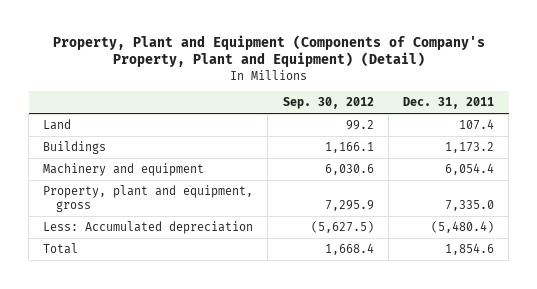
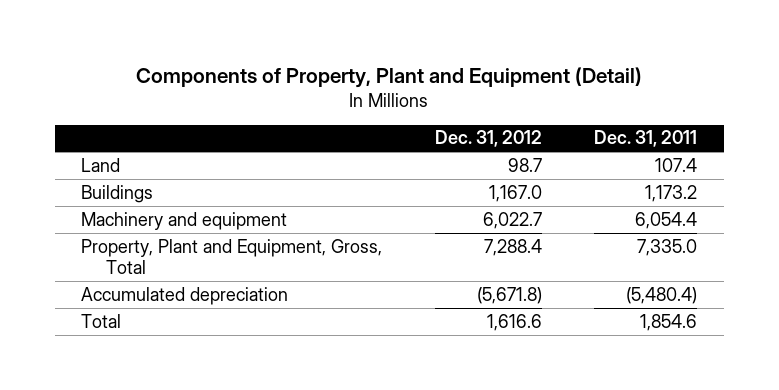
[52,34,485,68] Property, Plant and Equipment (Components of Company's Property, Plant and Equipment) (Detail) -> [136,66,643,88] Components of Property, Plant and Equipment (Detail)
[282,97,374,110] Sep. 30, 2012 -> none
none -> [434,130,542,148] Dec. 31, 2012
[43,184,254,213] Property, plant and equipment, gross -> [81,238,383,275] Property, Plant and Equipment, Gross, Total
[43,220,254,234] Less: Accumulated depreciation -> [81,286,289,305] Accumulated depreciation

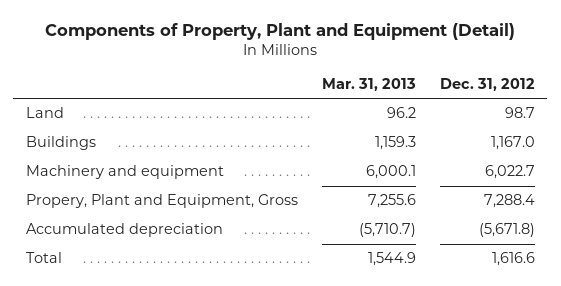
[594,130,698,148] Dec. 31, 2011 -> none
none -> [321,77,416,91] Mar. 31, 2013
[81,238,383,275] Property, Plant and Equipment, Gross, Total -> [25,194,298,209] Propery, Plant and Equipment, Gross

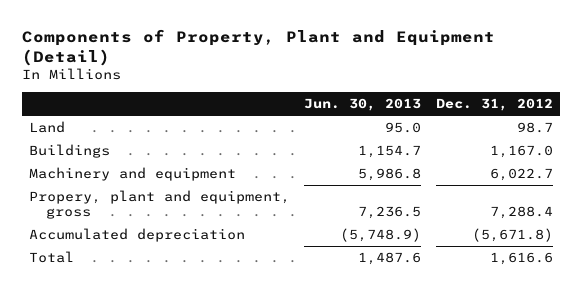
[321,77,416,91] Mar. 31, 2013 -> none
none -> [304,98,422,112] Jun. 30, 2013
[25,194,298,209] Propery, Plant and Equipment, Gross -> [28,190,290,219] Propery, plant and equipment, gross

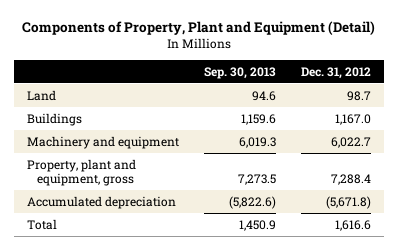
[304,98,422,112] Jun. 30, 2013 -> none
none -> [203,66,276,79] Sep. 30, 2013
[28,190,290,219] Propery, plant and equipment, gross -> [26,158,136,186] Property, plant and equipment, gross

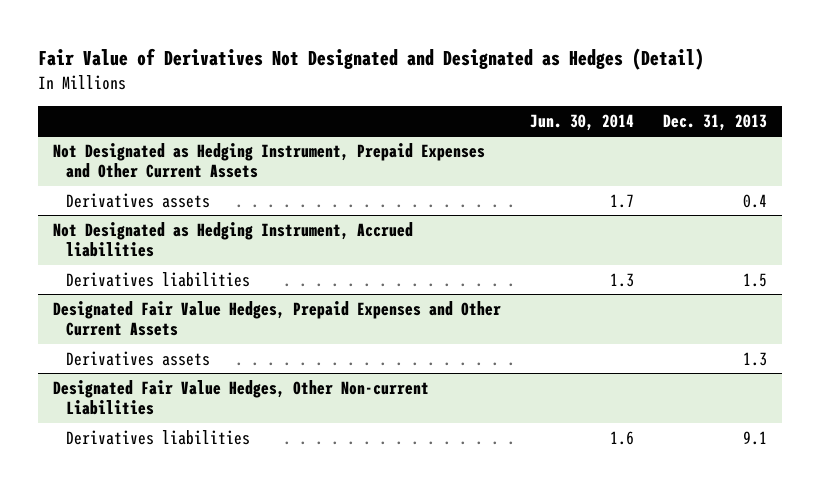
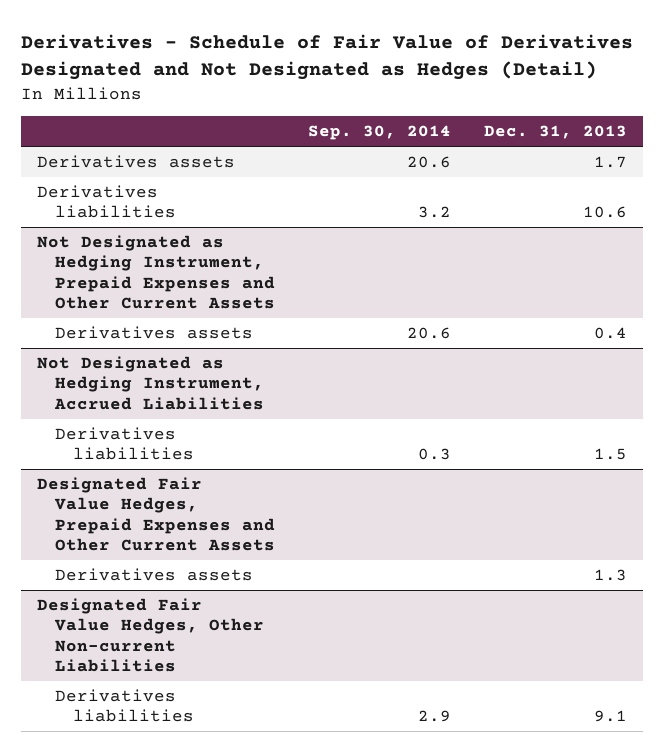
[38,48,705,71] Fair Value of Derivatives Not Designated and Designated as Hedges (Detail) -> [20,33,633,80] Derivatives - Schedule of Fair Value of Derivatives Designated and Not Designated as Hedges (Detail)
[529,114,634,132] Jun. 30, 2014 -> none
none -> [308,125,452,141] Sep. 30, 2014
none -> [36,155,235,169] Derivatives assets
none -> [36,185,177,219] Derivatives liabilities
[52,221,413,258] Not Designated as Hedging Instrument, Accrued liabilities -> [36,356,265,410] Not Designated as Hedging Instrument, Accrued Liabilities

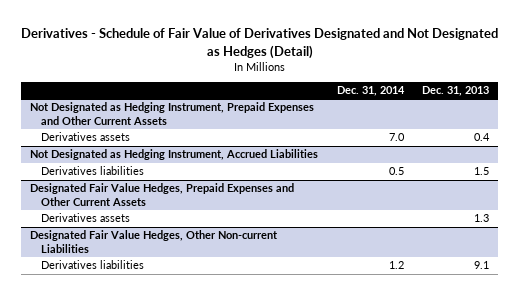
[308,125,452,141] Sep. 30, 2014 -> none
none -> [336,86,405,97] Dec. 31, 2014
[36,155,235,169] Derivatives assets -> none
[36,185,177,219] Derivatives liabilities -> none

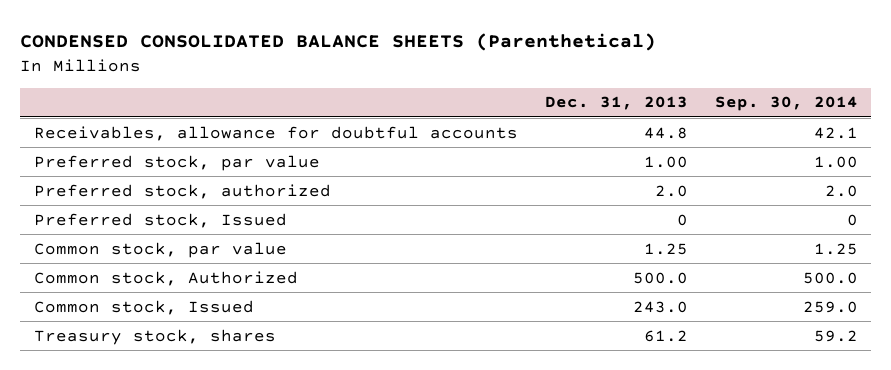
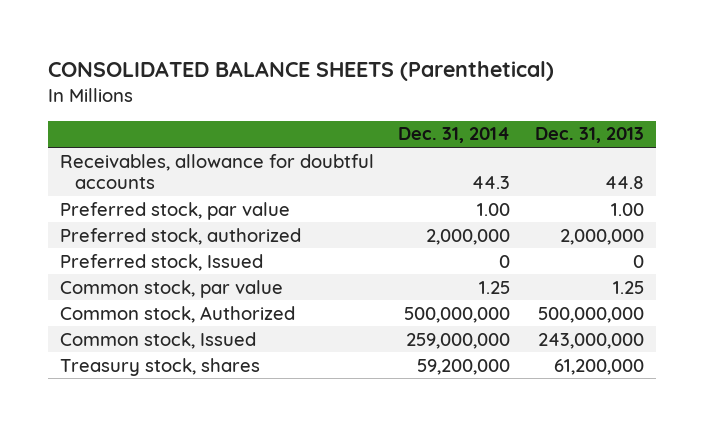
[20,33,657,52] CONDENSED CONSOLIDATED BALANCE SHEETS (Parenthetical) -> [47,60,554,81] CONSOLIDATED BALANCE SHEETS (Parenthetical)
[714,96,858,112] Sep. 30, 2014 -> none
none -> [398,127,511,144] Dec. 31, 2014
[654,184,688,197] 2.0 -> [559,228,644,245] 2,000,000
[632,271,688,284] 500.0 -> [537,306,644,323] 500,000,000
[632,300,688,313] 243.0 -> [537,332,644,349] 243,000,000
[643,329,688,342] 61.2 -> [553,358,644,375] 61,200,000

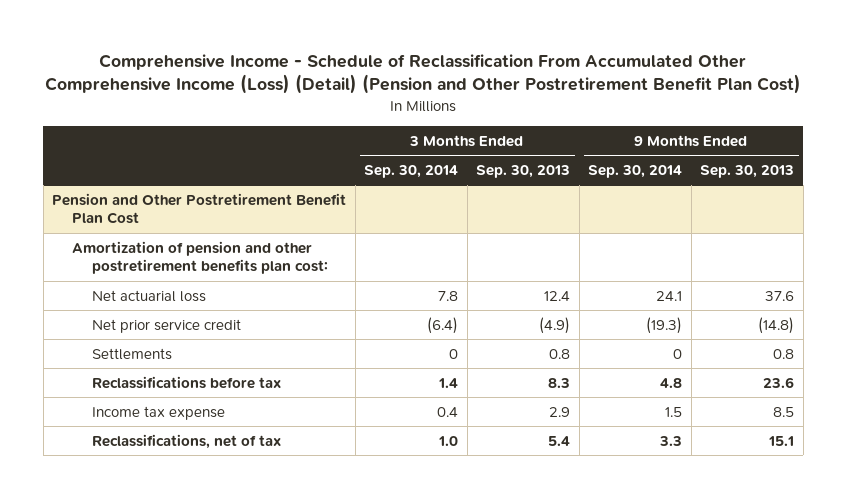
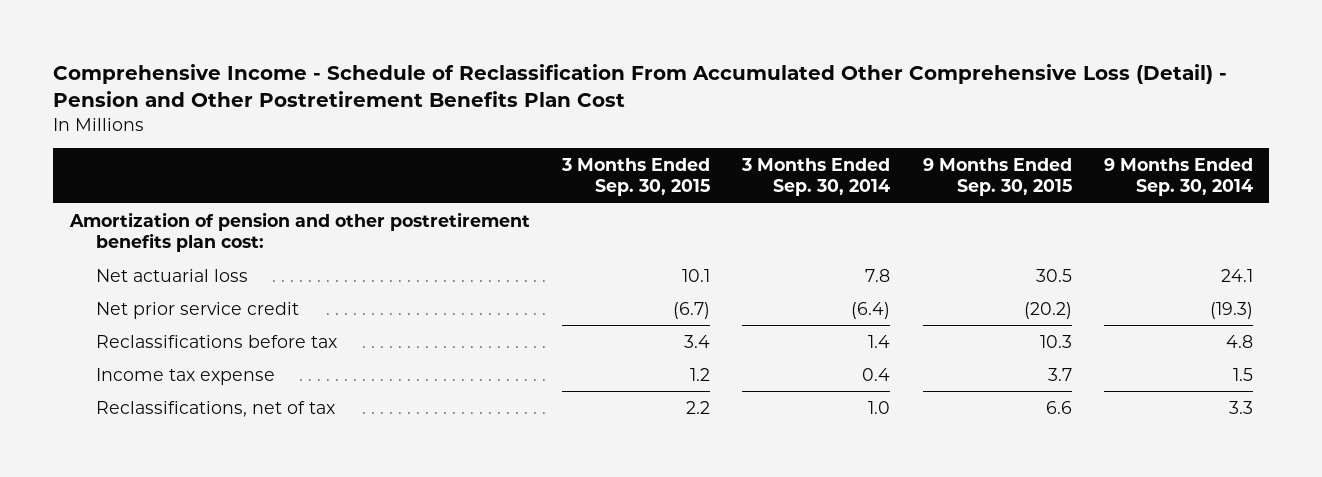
[45,53,802,95] Comprehensive Income - Schedule of Reclassification From Accumulated Other Comprehensive Income (Loss) (Detail) (Pension and Other Postretirement Benefit Plan Cost) -> [53,64,1228,108] Comprehensive Income - Schedule of Reclassification From Accumulated Other Comprehensive Loss (Detail) - Pension and Other Postretirement Benefits Plan Cost
[476,164,571,178] Sep. 30, 2013 -> none
[700,164,795,178] Sep. 30, 2013 -> none
none -> [560,157,710,197] 3 Months Ended Sep. 30, 2015
none -> [922,157,1072,197] 9 Months Ended Sep. 30, 2015
[52,192,347,225] Pension and Other Postretirement Benefit Plan Cost -> none
[92,347,173,360] Settlements -> none

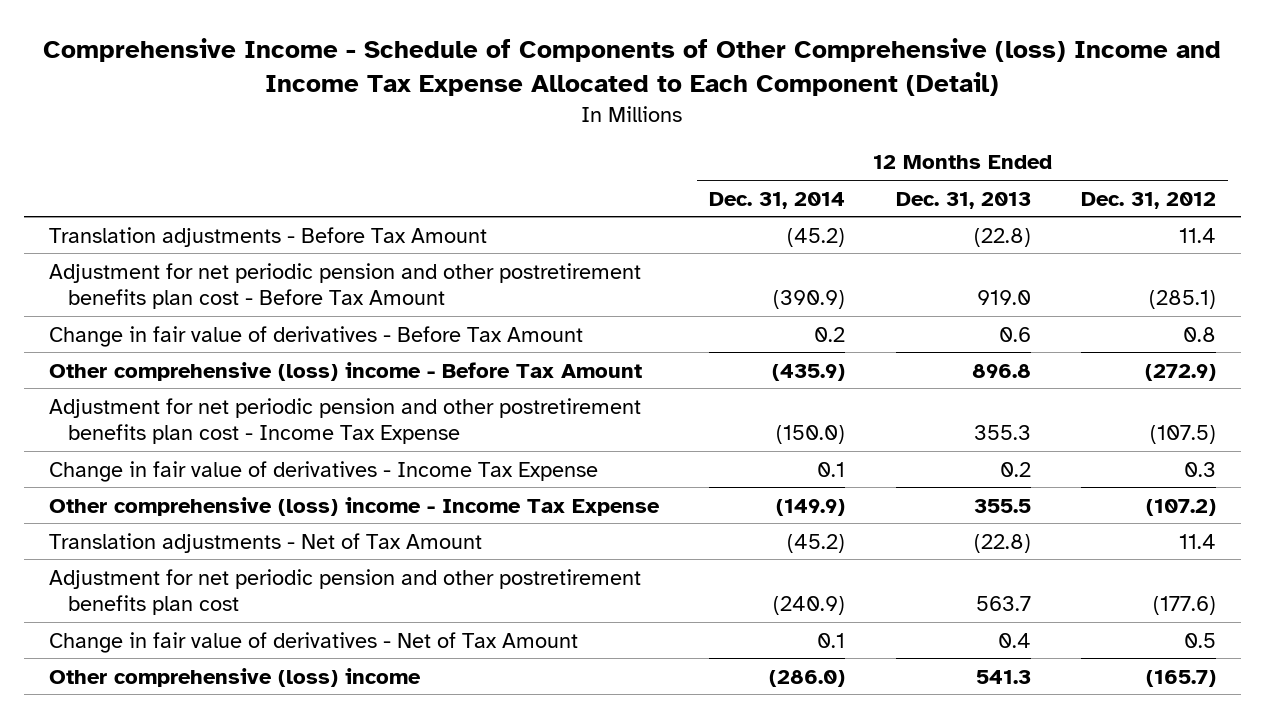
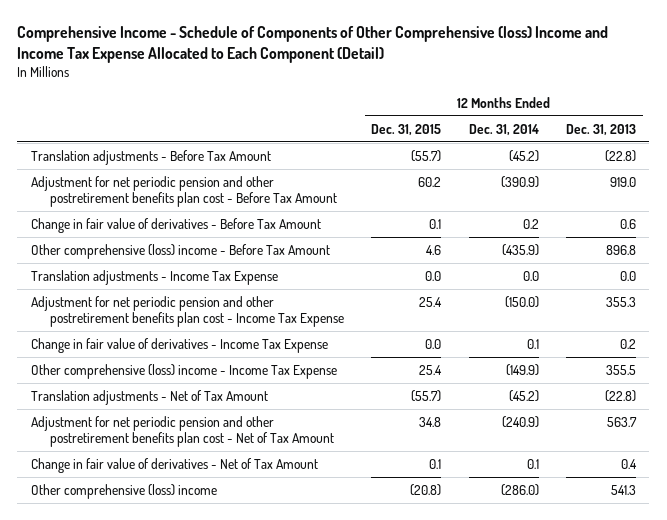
[1080,191,1216,209] Dec. 31, 2012 -> none
none -> [371,123,442,136] Dec. 31, 2015
none -> [30,269,278,285] Translation adjustments - Income Tax Expense
[49,568,642,616] Adjustment for net periodic pension and other postretirement benefits plan cost -> [30,415,335,447] Adjustment for net periodic pension and other postretirement benefits plan cost - Net of Tax Amount

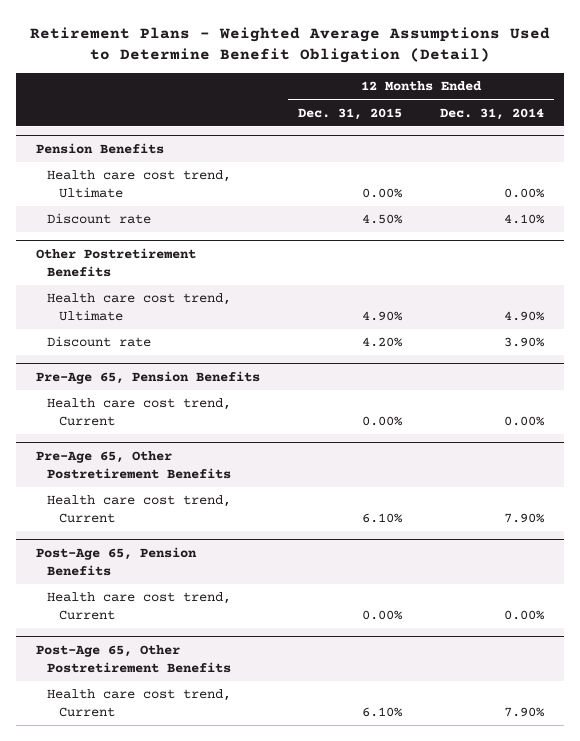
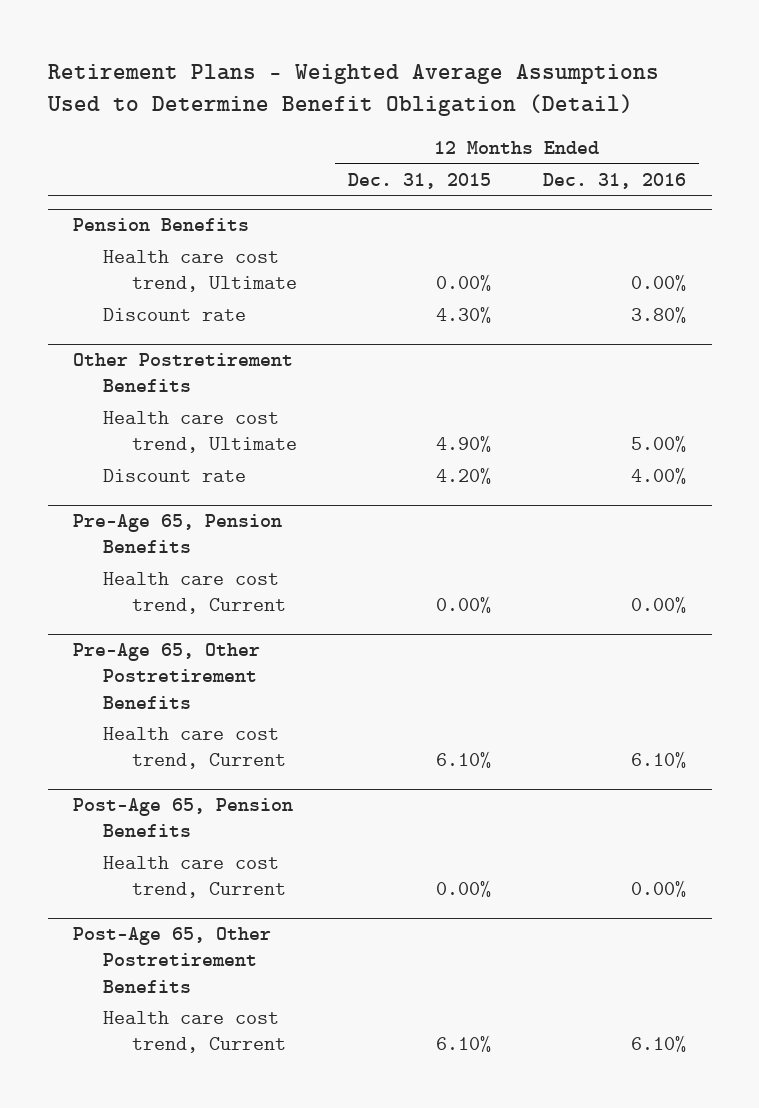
[440,107,545,120] Dec. 31, 2014 -> none
none -> [542,172,686,189] Dec. 31, 2016
[361,214,403,225] 4.50% -> [436,306,492,324] 4.30%

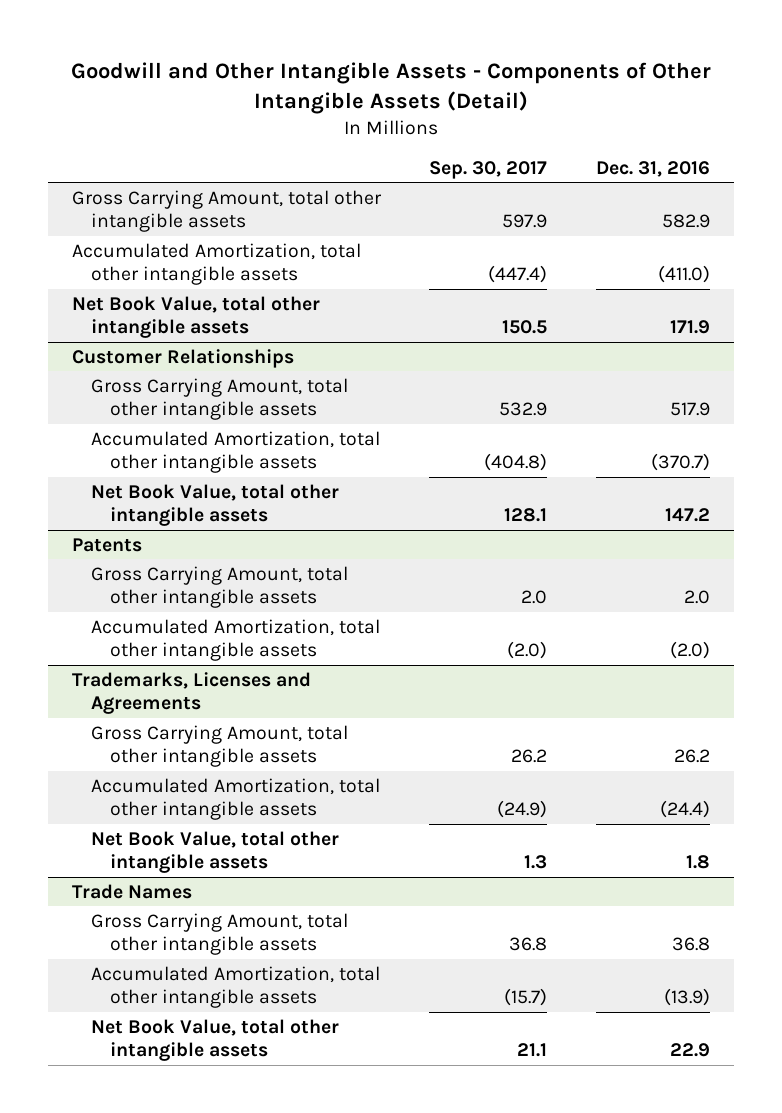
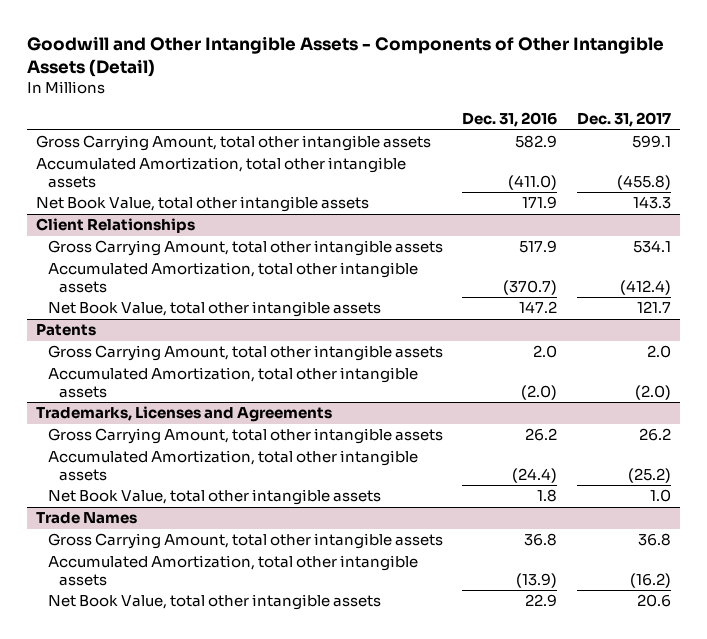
[429,160,548,179] Sep. 30, 2017 -> none
none -> [576,112,671,128] Dec. 31, 2017
[71,348,294,368] Customer Relationships -> [36,218,196,234] Client Relationships

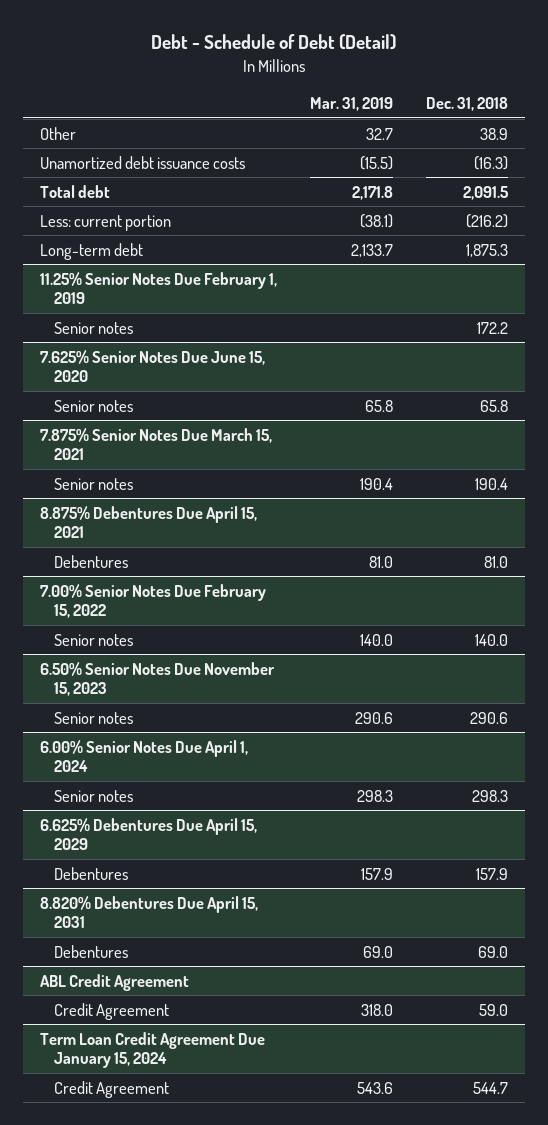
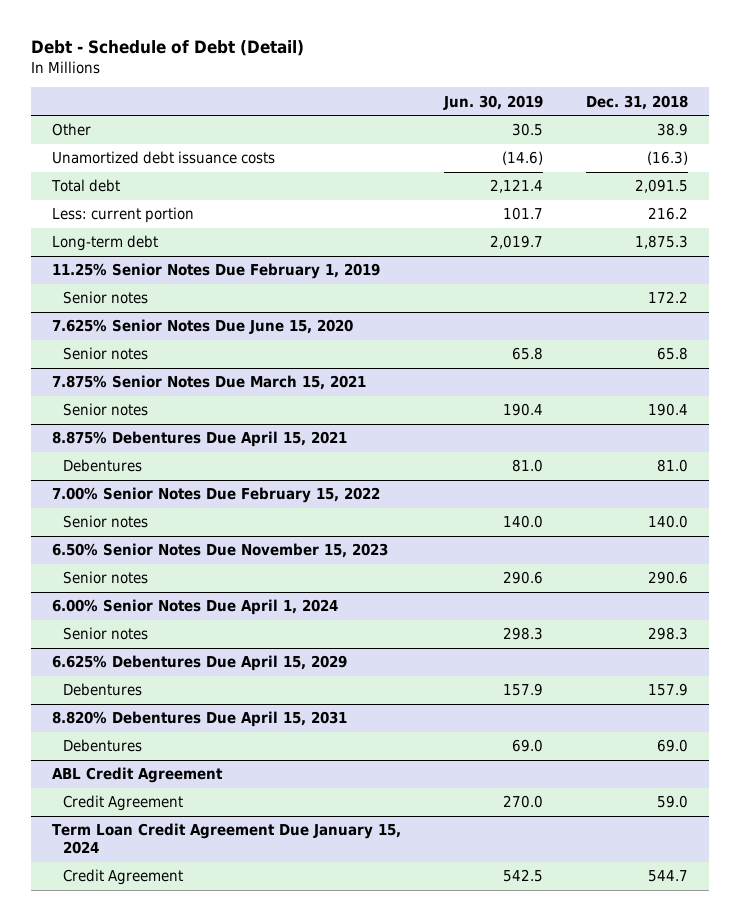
[310,97,394,112] Mar. 31, 2019 -> none
none -> [442,94,543,110] Jun. 30, 2019
[466,213,509,228] (216.2) -> [647,207,688,221] 216.2

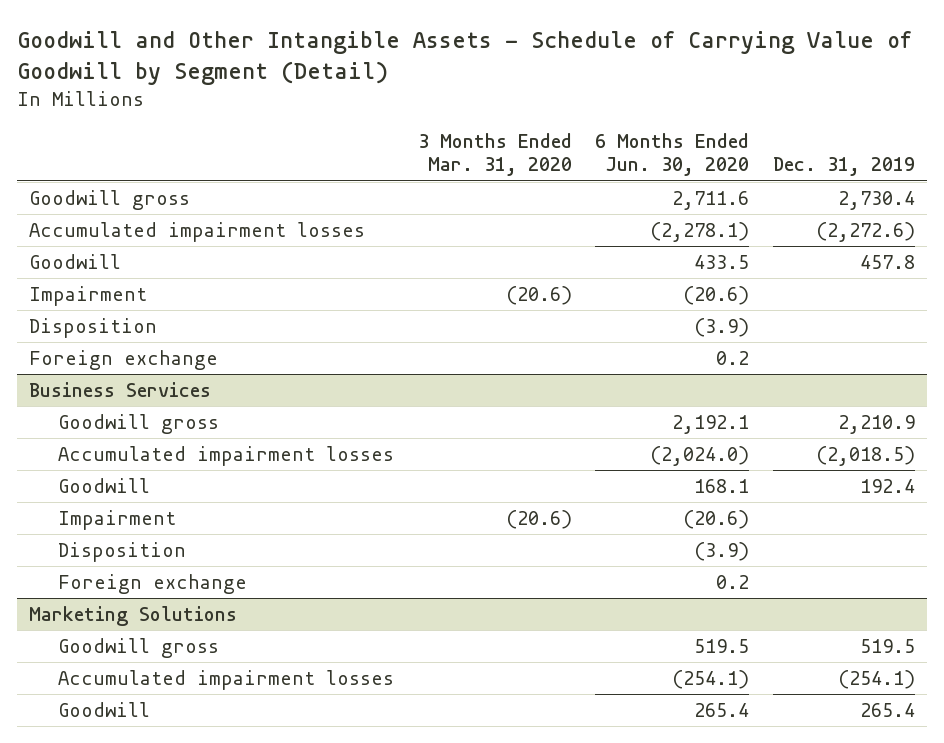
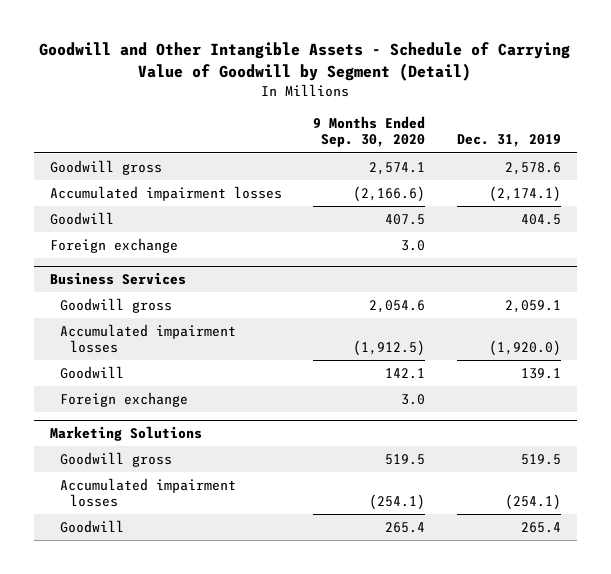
[417,133,572,177] 3 Months Ended Mar. 31, 2020 -> none
[595,133,750,177] 6 Months Ended Jun. 30, 2020 -> none
none -> [313,116,426,148] 9 Months Ended Sep. 30, 2020
[29,285,148,306] Impairment -> none
[29,317,158,338] Disposition -> none
[838,190,916,210] 2,730.4 -> [505,162,562,176] 2,578.6
[816,221,916,242] (2,272.6) -> [489,186,562,203] (2,174.1)
[860,254,916,269] 457.8 -> [521,214,562,226] 404.5
[57,509,176,530] Impairment -> none
[57,541,186,562] Disposition -> none
[838,414,916,434] 2,210.9 -> [505,300,562,314] 2,059.1
[816,445,916,466] (2,018.5) -> [489,340,562,357] (1,920.0)
[860,478,916,493] 192.4 -> [521,368,562,380] 139.1

